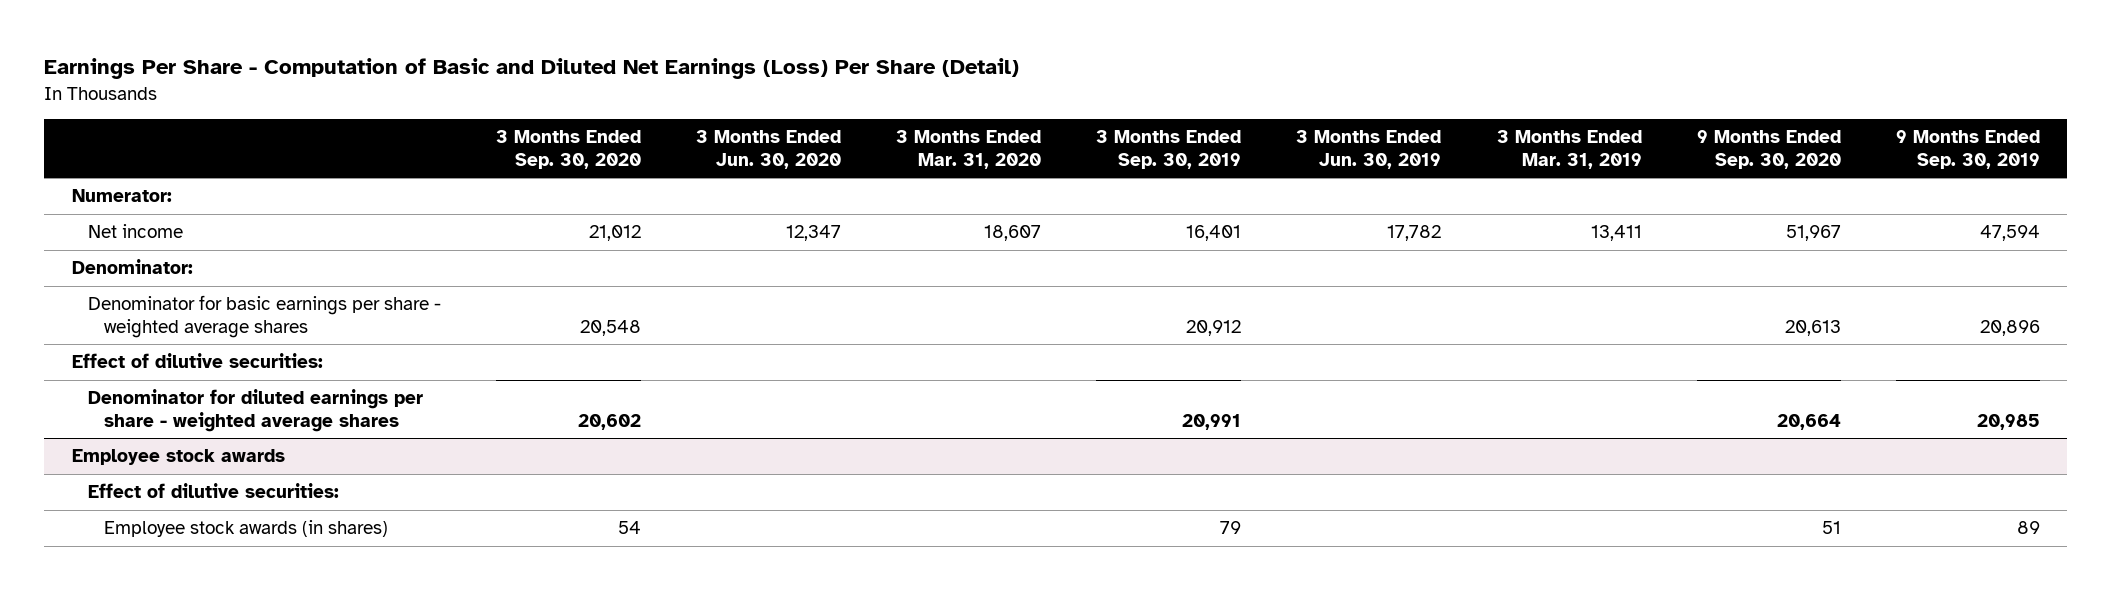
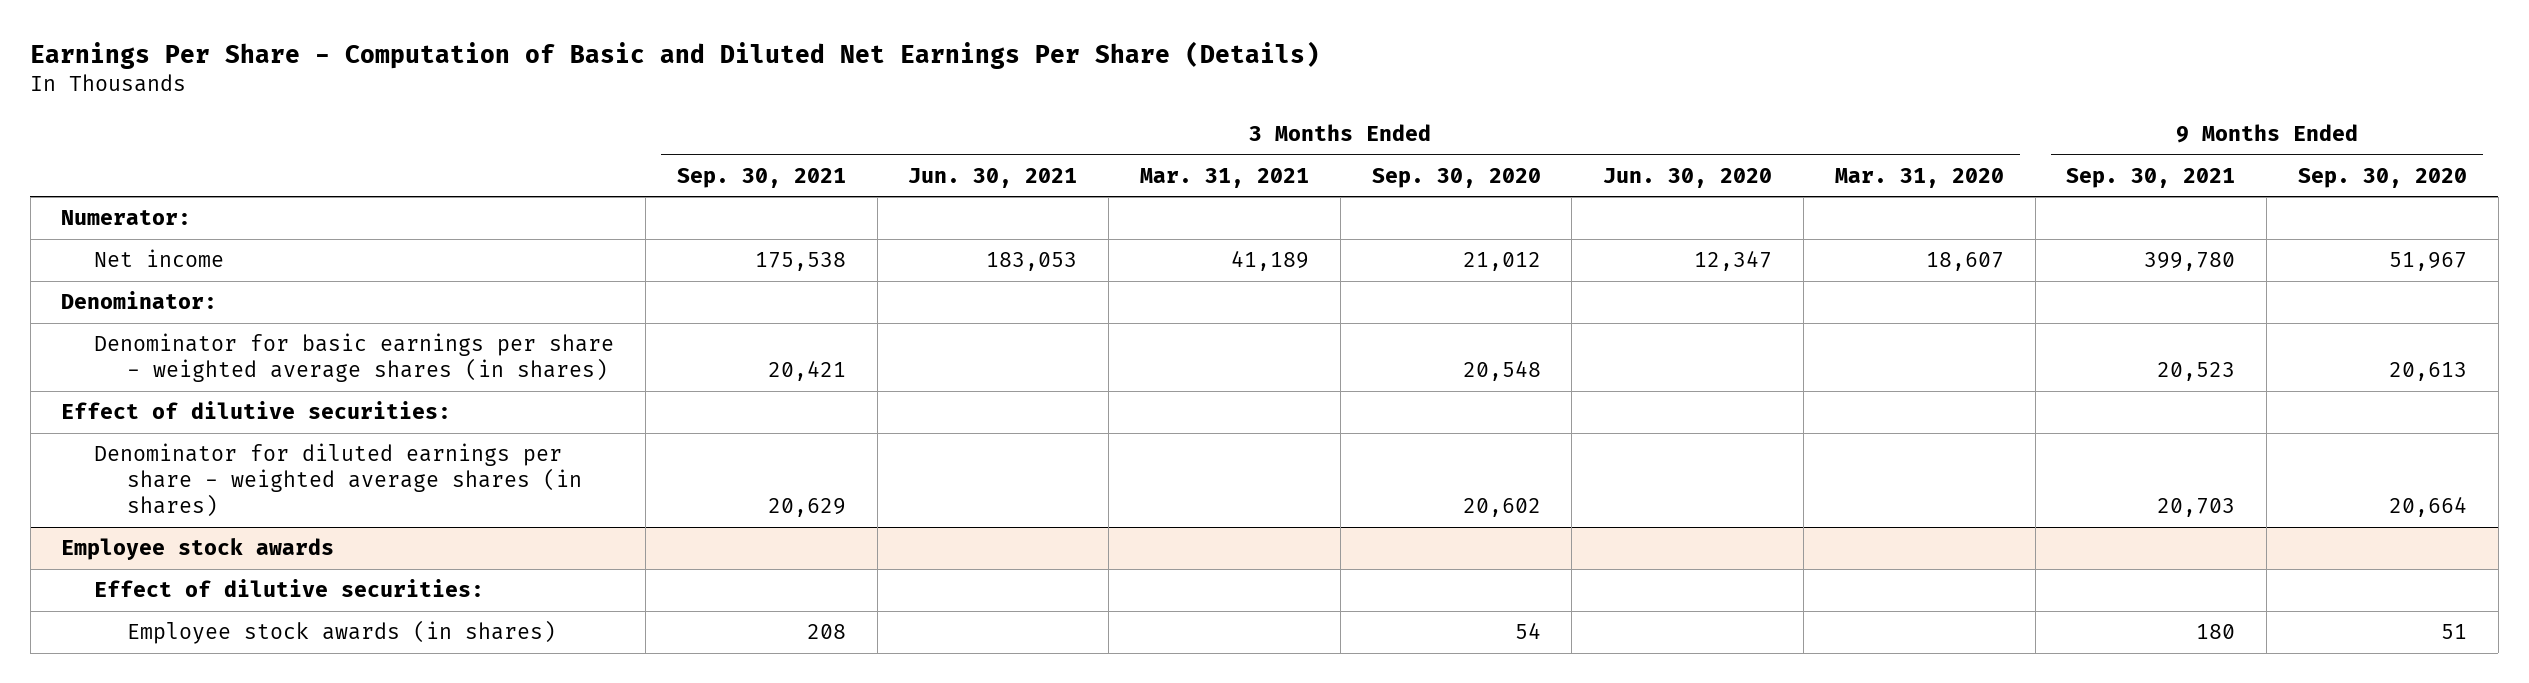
[44,58,1020,80] Earnings Per Share - Computation of Basic and Diluted Net Earnings (Loss) Per Share (Detail) -> [30,40,1321,69] Earnings Per Share - Computation of Basic and Diluted Net Earnings Per Share (Details)
[1096,130,1242,169] 3 Months Ended Sep. 30, 2019 -> none
[1296,130,1442,169] 3 Months Ended Jun. 30, 2019 -> none
[1496,130,1642,169] 3 Months Ended Mar. 31, 2019 -> none
[1895,130,2040,169] 9 Months Ended Sep. 30, 2019 -> none
none -> [676,167,846,188] Sep. 30, 2021
none -> [908,167,1078,188] Jun. 30, 2021
none -> [1140,167,1310,188] Mar. 31, 2021
none -> [2066,167,2236,188] Sep. 30, 2021
[88,295,442,338] Denominator for basic earnings per share - weighted average shares -> [94,333,615,383] Denominator for basic earnings per share - weighted average shares (in shares)
[88,389,424,432] Denominator for diluted earnings per share - weighted average shares -> [94,443,583,518] Denominator for diluted earnings per share - weighted average shares (in shares)

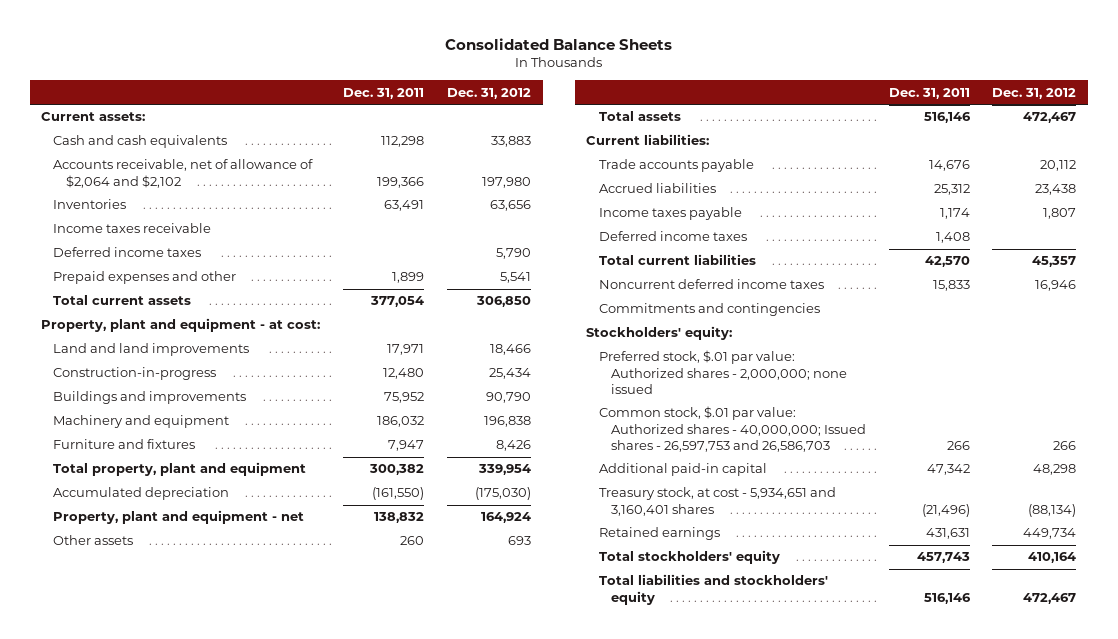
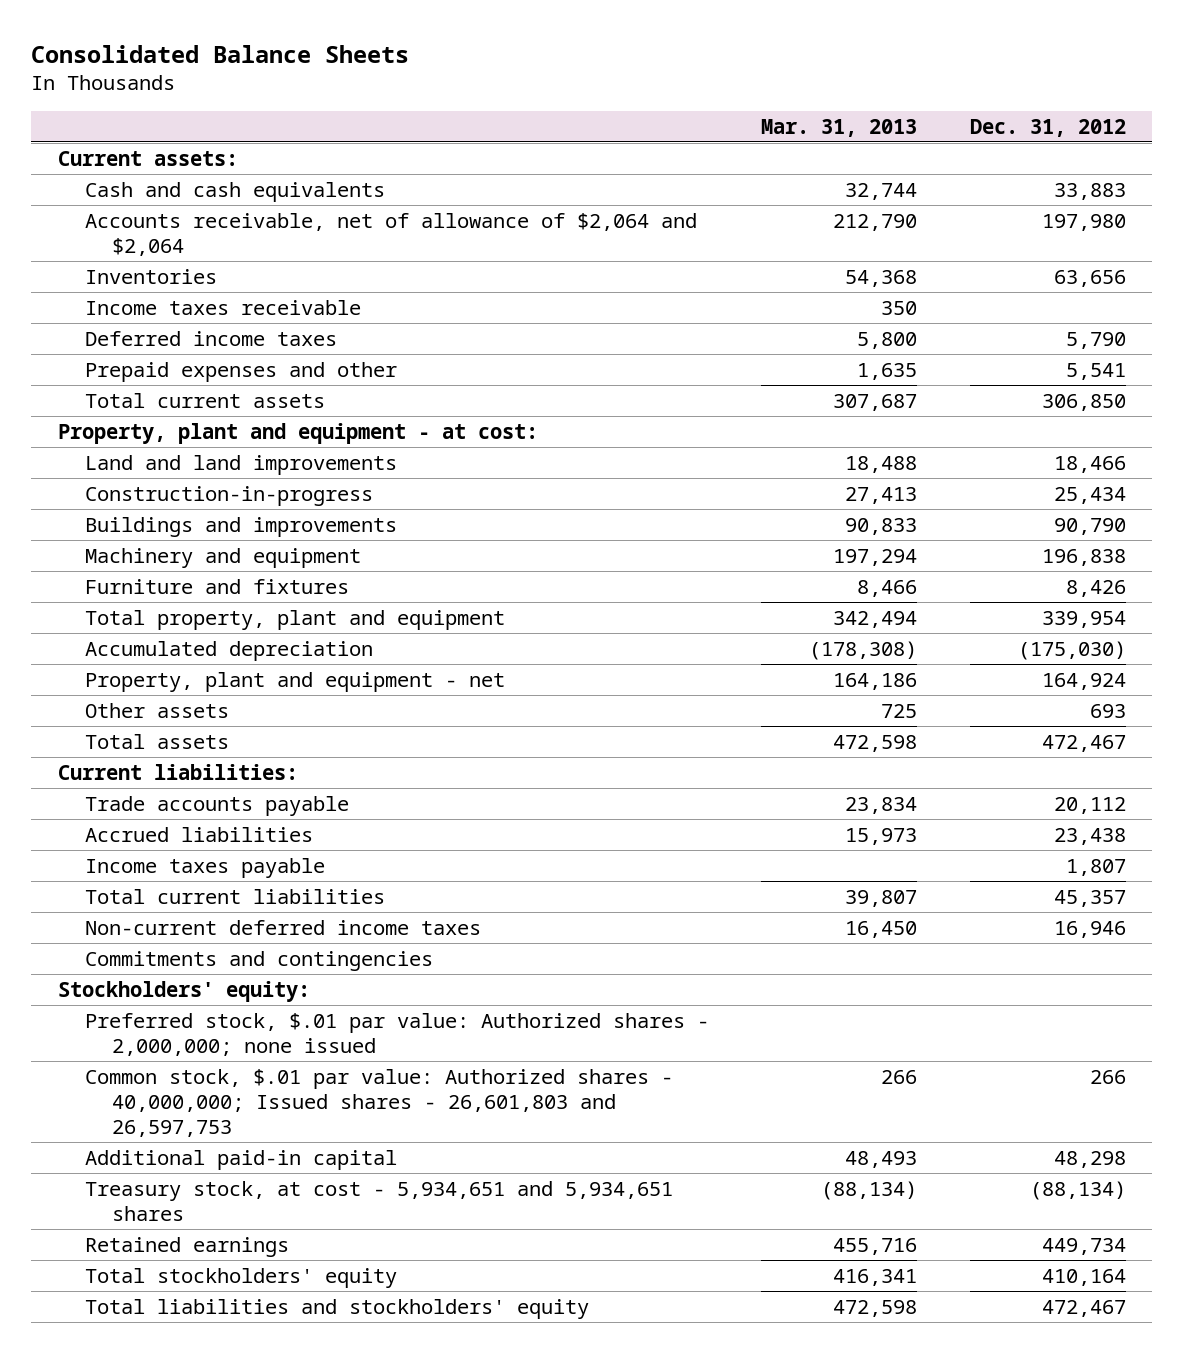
[343,87,425,99] Dec. 31, 2011 -> none
none -> [761,118,918,137] Mar. 31, 2013
[53,159,314,188] Accounts receivable, net of allowance of $2,064 and $2,102 -> [84,212,697,256] Accounts receivable, net of allowance of $2,064 and $2,064
[598,231,747,242] Deferred income taxes -> none
[598,279,824,290] Noncurrent deferred income taxes -> [84,919,481,935] Non-current deferred income taxes
[598,406,866,452] Common stock, $.01 par value: Authorized shares - 40,000,000; Issued shares - 26,597,753 and 26,586,703 -> [84,1068,673,1137] Common stock, $.01 par value: Authorized shares - 40,000,000; Issued shares - 26,601,803 and 26,597,753
[598,487,836,516] Treasury stock, at cost - 5,934,651 and 3,160,401 shares -> [84,1180,673,1221] Treasury stock, at cost - 5,934,651 and 5,934,651 shares

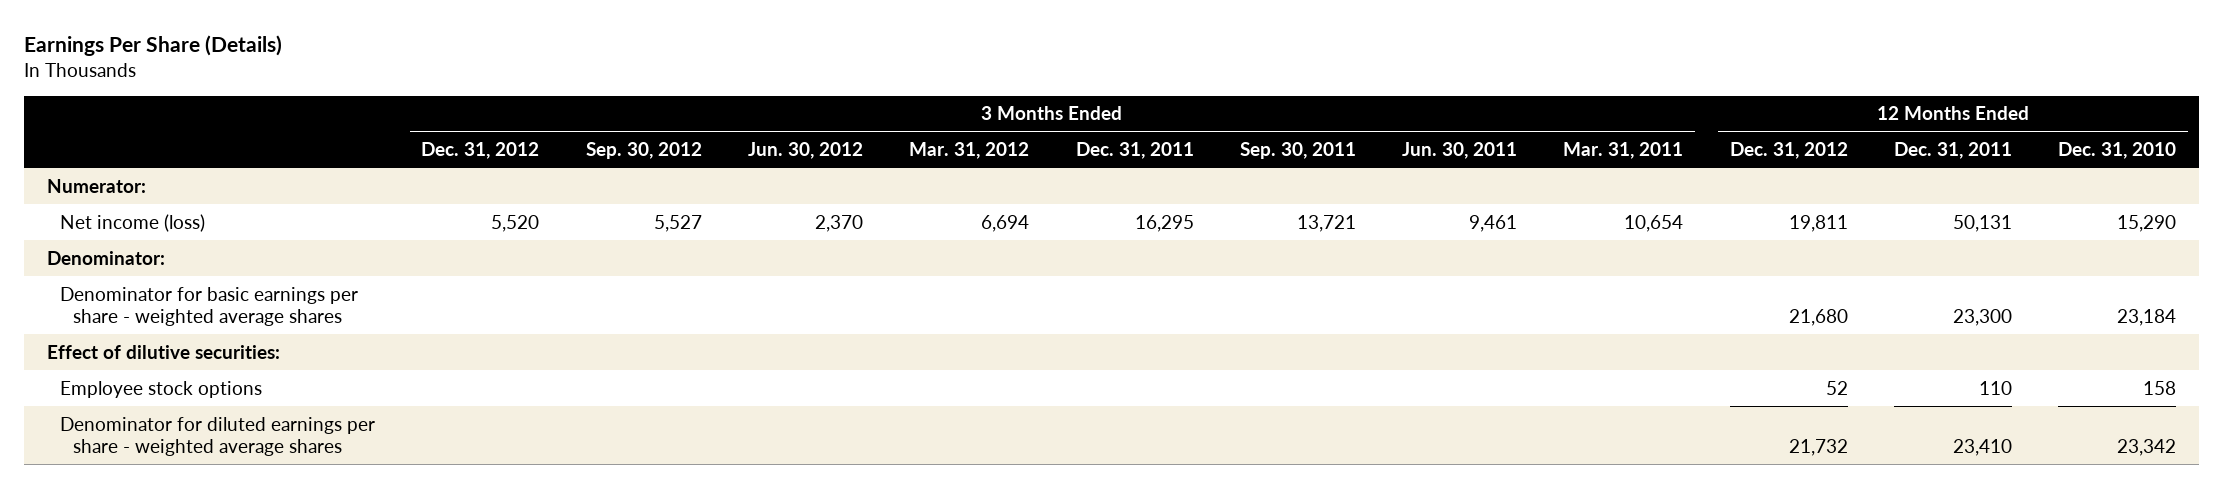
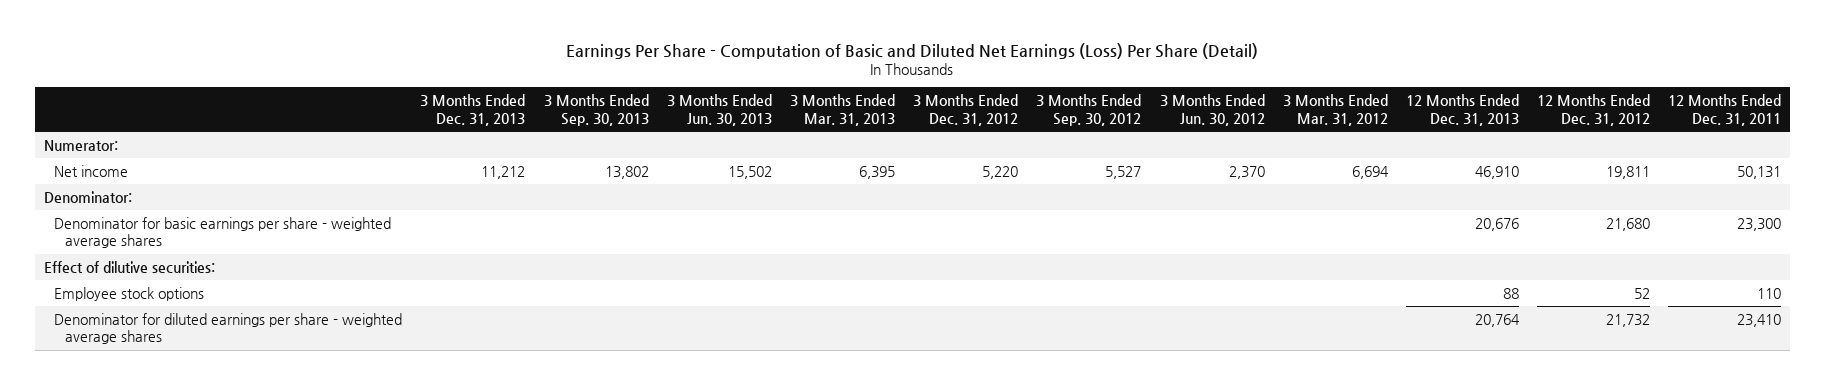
[23,35,282,57] Earnings Per Share (Details) -> [566,42,1259,59] Earnings Per Share - Computation of Basic and Diluted Net Earnings (Loss) Per Share (Detail)
[1075,141,1194,159] Dec. 31, 2011 -> none
[1239,141,1356,159] Sep. 30, 2011 -> none
[1402,141,1518,159] Jun. 30, 2011 -> none
[1563,141,1684,159] Mar. 31, 2011 -> none
[2058,141,2177,159] Dec. 31, 2010 -> none
none -> [420,94,526,126] 3 Months Ended Dec. 31, 2013
none -> [543,94,649,126] 3 Months Ended Sep. 30, 2013
none -> [666,94,772,126] 3 Months Ended Jun. 30, 2013
none -> [790,94,896,126] 3 Months Ended Mar. 31, 2013
none -> [1405,94,1519,126] 12 Months Ended Dec. 31, 2013
[60,213,206,232] Net income (loss) -> [54,164,129,177] Net income
[491,214,540,232] 5,520 -> [982,165,1019,179] 5,220

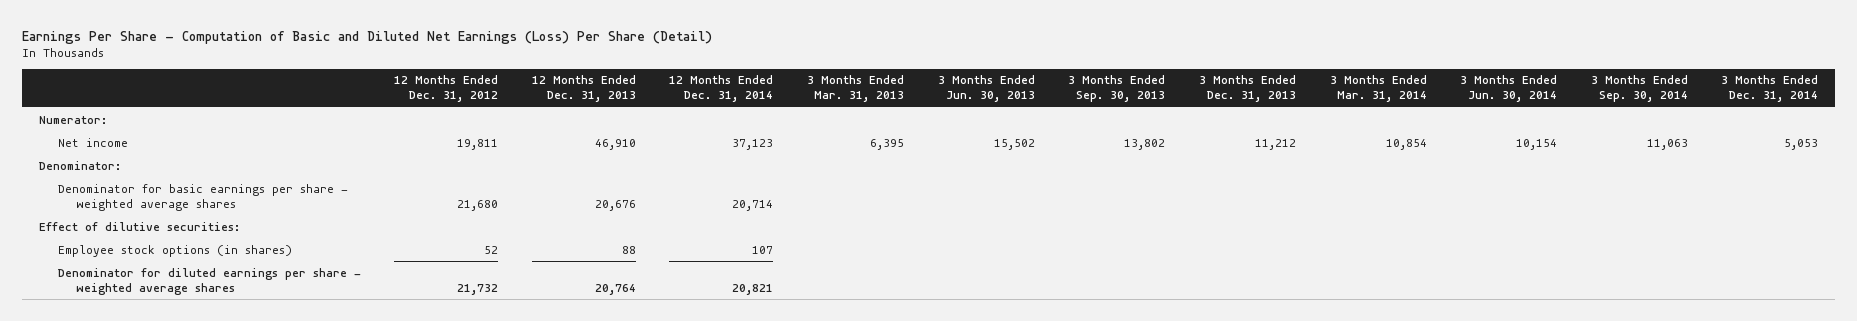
[913,94,1019,126] 3 Months Ended Dec. 31, 2012 -> none
[1036,94,1142,126] 3 Months Ended Sep. 30, 2012 -> none
[1159,94,1265,126] 3 Months Ended Jun. 30, 2012 -> none
[1282,94,1388,126] 3 Months Ended Mar. 31, 2012 -> none
[1668,94,1782,126] 12 Months Ended Dec. 31, 2011 -> none
none -> [669,75,774,103] 12 Months Ended Dec. 31, 2014
none -> [1329,75,1427,103] 3 Months Ended Mar. 31, 2014
none -> [1460,75,1558,103] 3 Months Ended Jun. 30, 2014
none -> [1590,75,1688,103] 3 Months Ended Sep. 30, 2014
none -> [1721,75,1819,103] 3 Months Ended Dec. 31, 2014
[54,286,205,301] Employee stock options -> [57,244,292,257] Employee stock options (in shares)

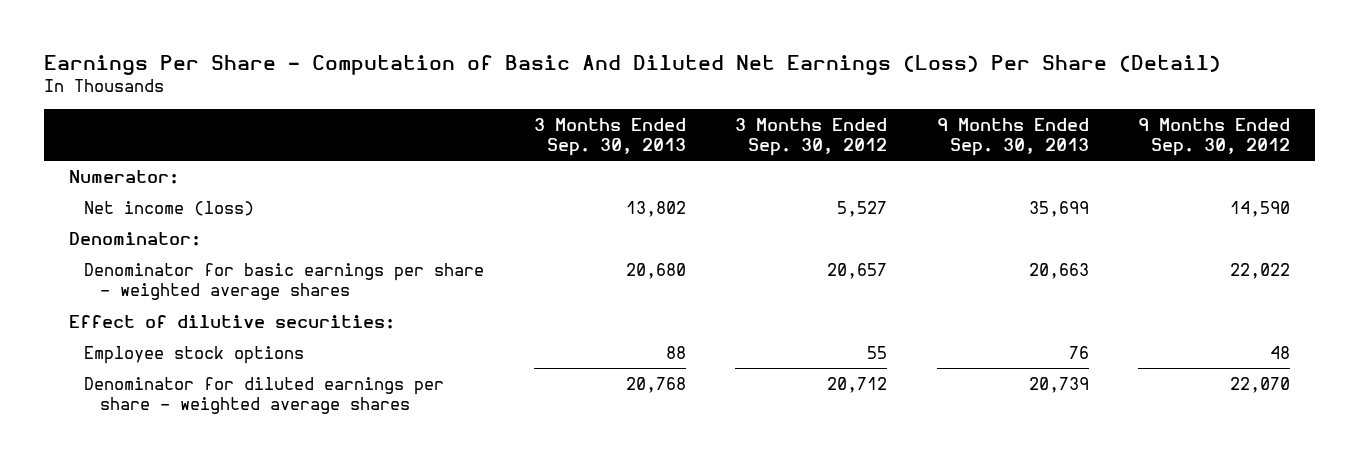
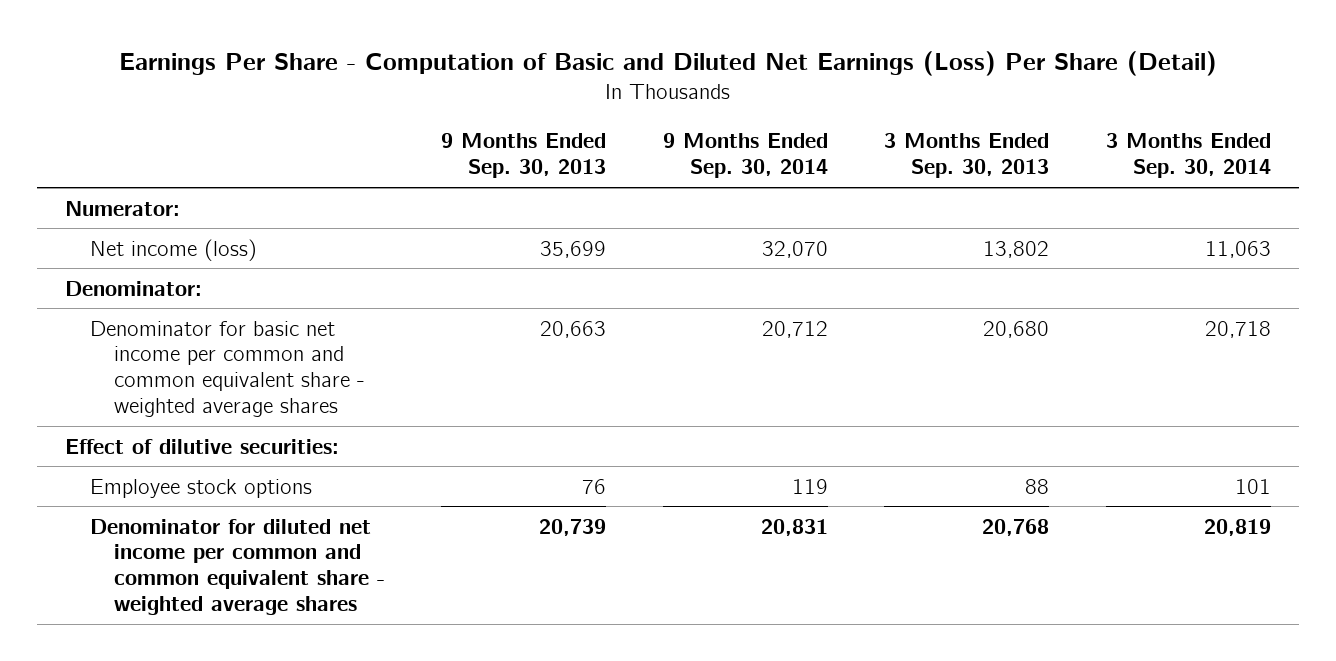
[44,54,1222,75] Earnings Per Share - Computation of Basic And Diluted Net Earnings (Loss) Per Share (Detail) -> [119,51,1218,77] Earnings Per Share - Computation of Basic and Diluted Net Earnings (Loss) Per Share (Detail)
[735,117,888,156] 3 Months Ended Sep. 30, 2012 -> none
[1138,117,1291,156] 9 Months Ended Sep. 30, 2012 -> none
none -> [662,133,828,179] 9 Months Ended Sep. 30, 2014
none -> [1105,133,1271,179] 3 Months Ended Sep. 30, 2014
[84,262,485,301] Denominator for basic earnings per share - weighted average shares -> [89,320,365,417] Denominator for basic net income per common and common equivalent share - weighted average shares
[84,376,445,415] Denominator for diluted earnings per share - weighted average shares -> [89,518,385,615] Denominator for diluted net income per common and common equivalent share - weighted average shares

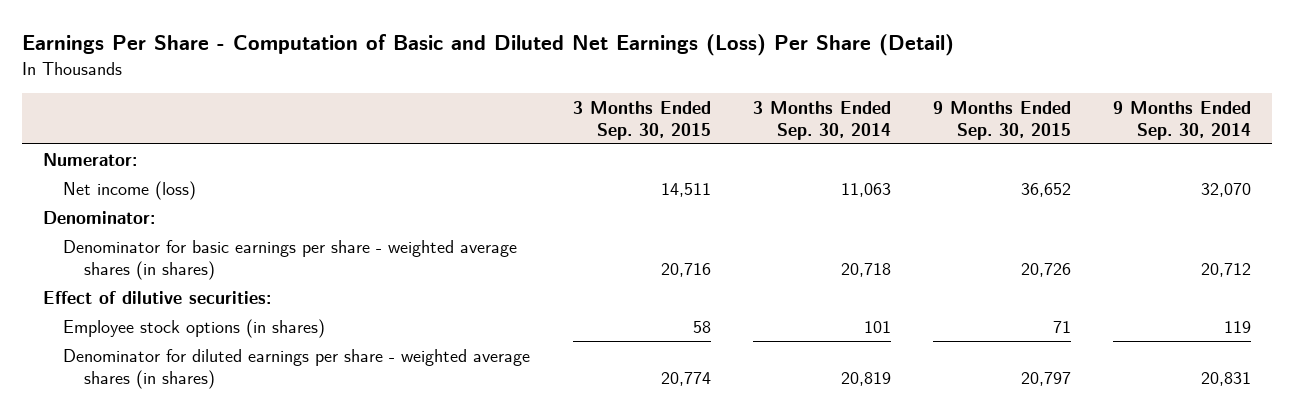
[441,133,607,179] 9 Months Ended Sep. 30, 2013 -> none
[884,133,1050,179] 3 Months Ended Sep. 30, 2013 -> none
none -> [572,100,711,140] 3 Months Ended Sep. 30, 2015
none -> [933,100,1072,140] 9 Months Ended Sep. 30, 2015
[89,320,365,417] Denominator for basic net income per common and common equivalent share - weighted average shares -> [63,239,518,281] Denominator for basic earnings per share - weighted average shares (in shares)
[89,478,312,498] Employee stock options -> [63,318,326,338] Employee stock options (in shares)
[89,518,385,615] Denominator for diluted net income per common and common equivalent share - weighted average shares -> [63,348,531,390] Denominator for diluted earnings per share - weighted average shares (in shares)

